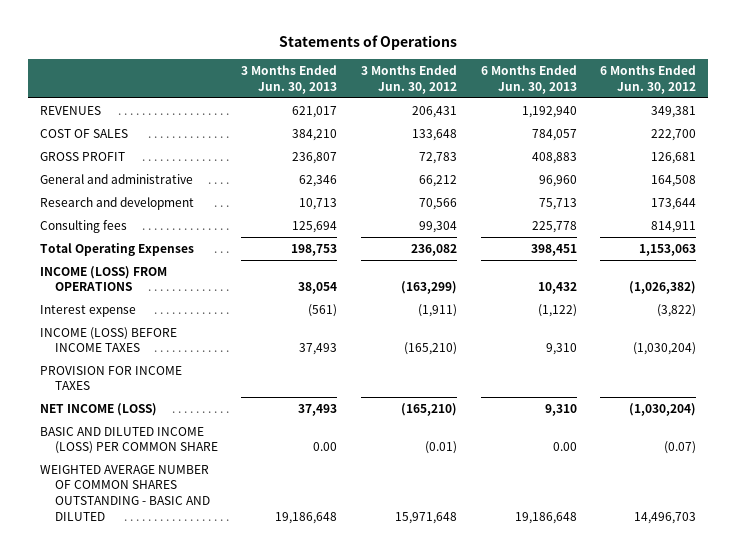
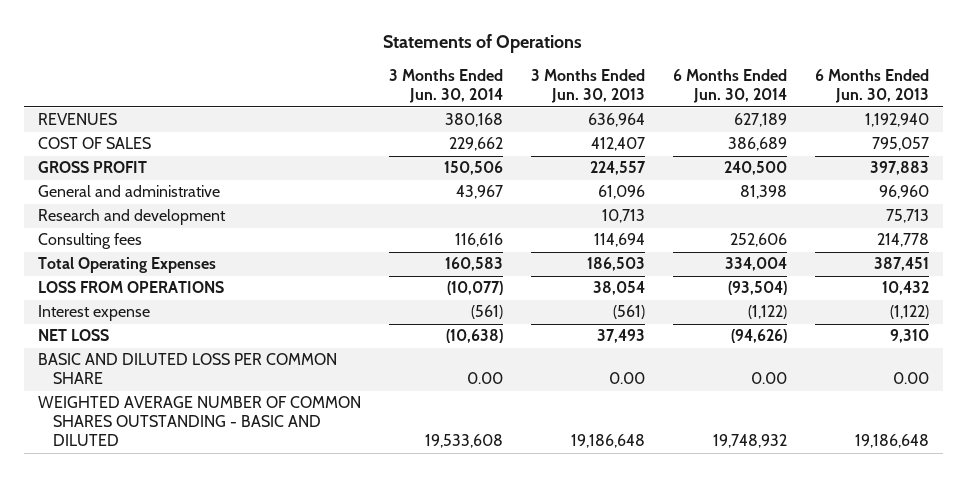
[360,65,457,94] 3 Months Ended Jun. 30, 2012 -> none
[600,65,697,94] 6 Months Ended Jun. 30, 2012 -> none
none -> [388,69,503,104] 3 Months Ended Jun. 30, 2014
none -> [672,69,787,104] 6 Months Ended Jun. 30, 2014
[292,105,338,118] 621,017 -> [587,113,645,128] 636,964
[292,128,338,141] 384,210 -> [590,137,645,152] 412,407
[531,128,577,141] 784,057 -> [871,137,929,152] 795,057
[292,151,338,164] 236,807 -> [589,161,646,176] 224,557
[531,151,577,164] 408,883 -> [869,161,929,176] 397,883
[299,174,338,187] 62,346 -> [597,185,645,200] 61,096
[292,220,338,233] 125,694 -> [593,233,645,248] 114,694
[531,220,577,233] 225,778 -> [876,233,929,248] 214,778
[291,243,338,256] 198,753 -> [586,257,645,272] 186,503
[530,243,577,256] 398,451 -> [873,257,929,272] 387,451
[39,265,167,292] INCOME (LOSS) FROM OPERATIONS -> [37,281,224,294] LOSS FROM OPERATIONS
[39,326,177,353] INCOME (LOSS) BEFORE INCOME TAXES -> none
[39,365,182,391] PROVISION FOR INCOME TAXES -> none
[39,402,157,416] NET INCOME (LOSS) -> [37,329,109,342] NET LOSS
[39,426,218,455] BASIC AND DILUTED INCOME (LOSS) PER COMMON SHARE -> [37,353,337,385] BASIC AND DILUTED LOSS PER COMMON SHARE

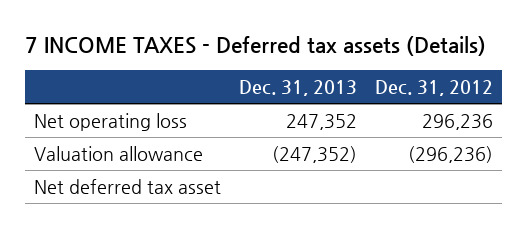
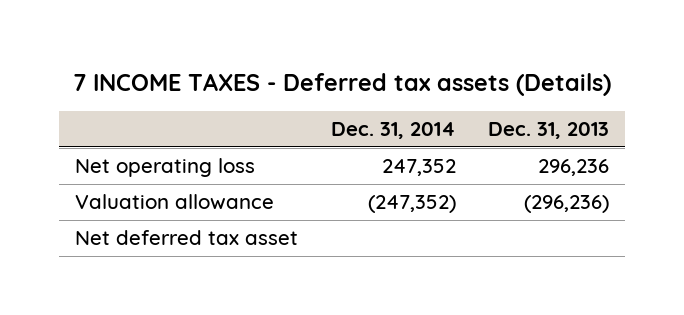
[375,79,494,96] Dec. 31, 2012 -> none
none -> [330,122,456,140] Dec. 31, 2014
[285,113,357,130] 247,352 -> [538,159,610,177] 296,236
[271,145,357,163] (247,352) -> [524,195,610,214] (296,236)

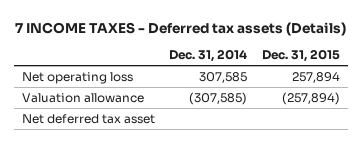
[488,122,610,140] Dec. 31, 2013 -> none
none -> [262,49,341,63] Dec. 31, 2015
[381,159,456,177] 247,352 -> [199,71,248,83] 307,585
[367,195,456,214] (247,352) -> [189,91,248,105] (307,585)

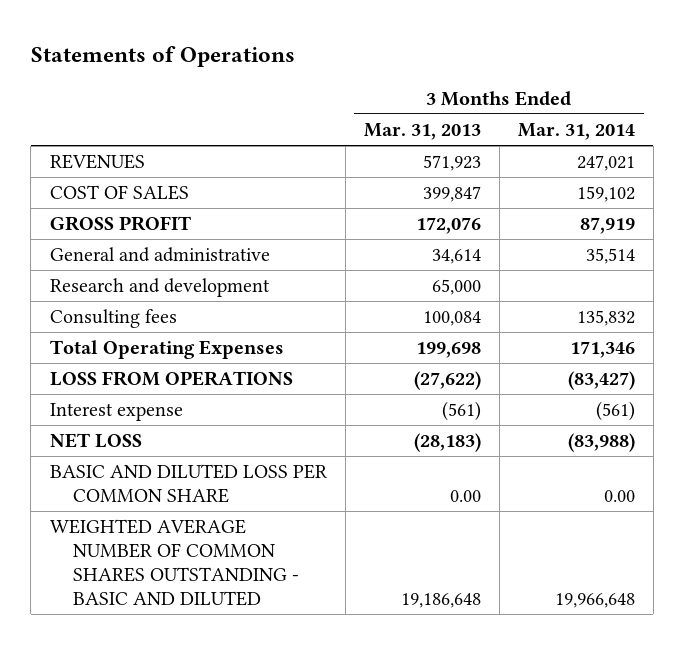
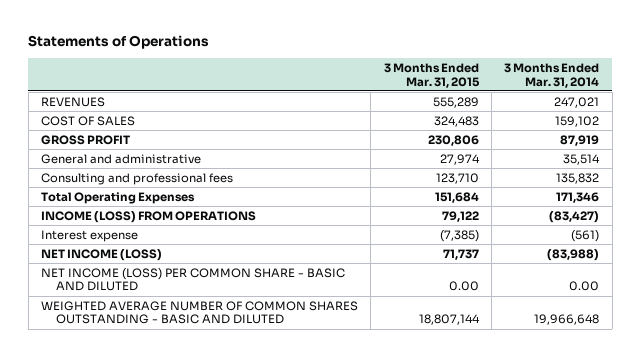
[363,123,481,141] Mar. 31, 2013 -> none
none -> [383,63,480,88] 3 Months Ended Mar. 31, 2015
[49,278,270,298] Research and development -> none
[49,309,177,329] Consulting fees -> [41,172,234,185] Consulting and professional fees
[49,371,293,387] LOSS FROM OPERATIONS -> [41,210,257,223] INCOME (LOSS) FROM OPERATIONS
[49,433,142,449] NET LOSS -> [41,248,163,261] NET INCOME (LOSS)
[49,464,327,504] BASIC AND DILUTED LOSS PER COMMON SHARE -> [41,267,346,292] NET INCOME (LOSS) PER COMMON SHARE - BASIC AND DILUTED

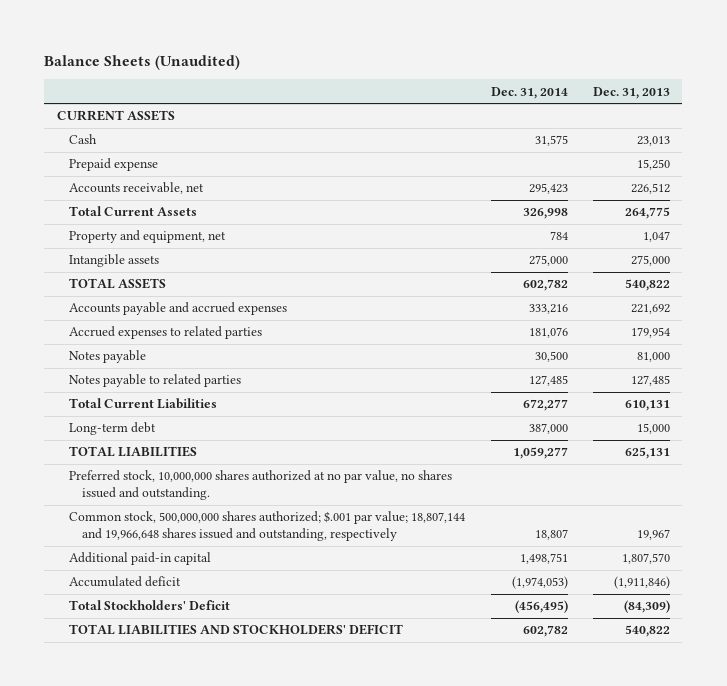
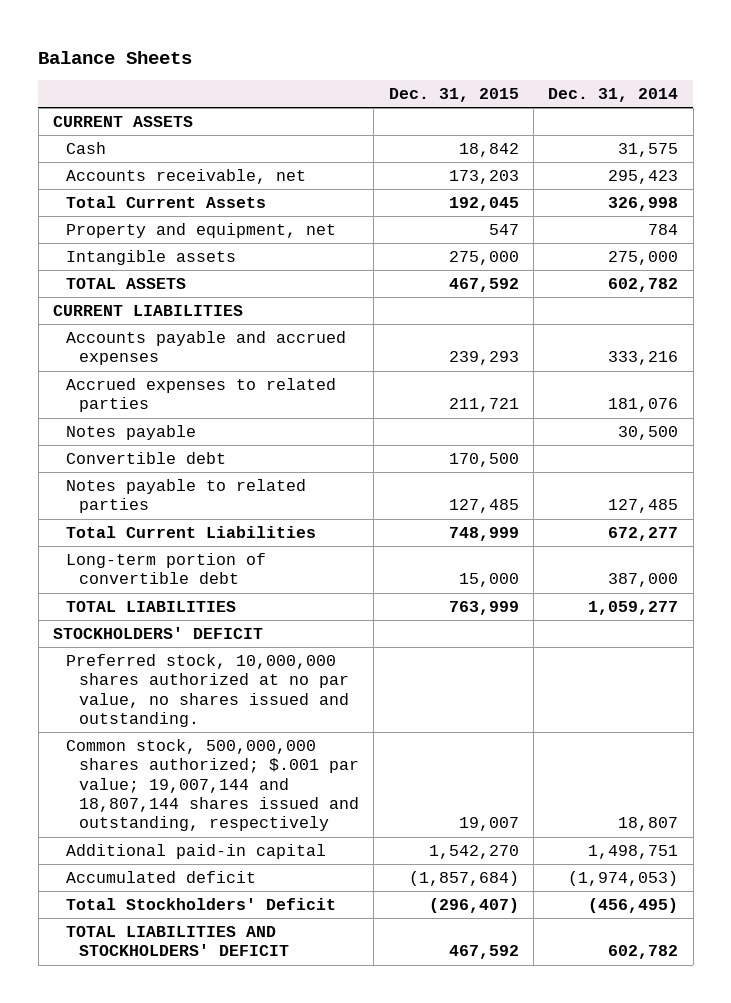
[44,54,241,70] Balance Sheets (Unaudited) -> [38,50,193,64] Balance Sheets
[592,86,670,99] Dec. 31, 2013 -> none
none -> [388,88,519,103] Dec. 31, 2015
[69,158,159,172] Prepaid expense -> none
none -> [53,305,244,317] CURRENT LIABILITIES
none -> [66,452,227,465] Convertible debt
[69,422,157,436] Long-term debt -> [66,553,267,585] Long-term portion of convertible debt
none -> [53,627,264,640] STOCKHOLDERS' DEFICIT
[69,511,466,542] Common stock, 500,000,000 shares authorized; $.001 par value; 18,807,144 and 19,966,648 shares issued and outstanding, respectively -> [66,739,360,832] Common stock, 500,000,000 shares authorized; $.001 par value; 19,007,144 and 18,807,144 shares issued and outstanding, respectively

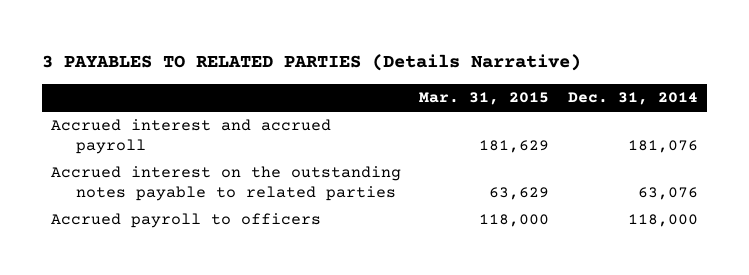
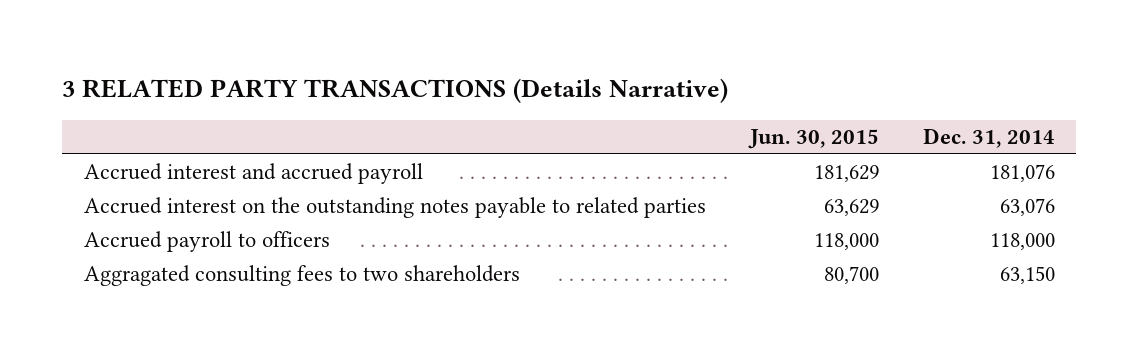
[41,54,581,72] 3 PAYABLES TO RELATED PARTIES (Details Narrative) -> [62,78,729,104] 3 RELATED PARTY TRANSACTIONS (Details Narrative)
[419,92,550,106] Mar. 31, 2015 -> none
none -> [747,129,879,150] Jun. 30, 2015
none -> [83,265,520,287] Aggragated consulting fees to two shareholders

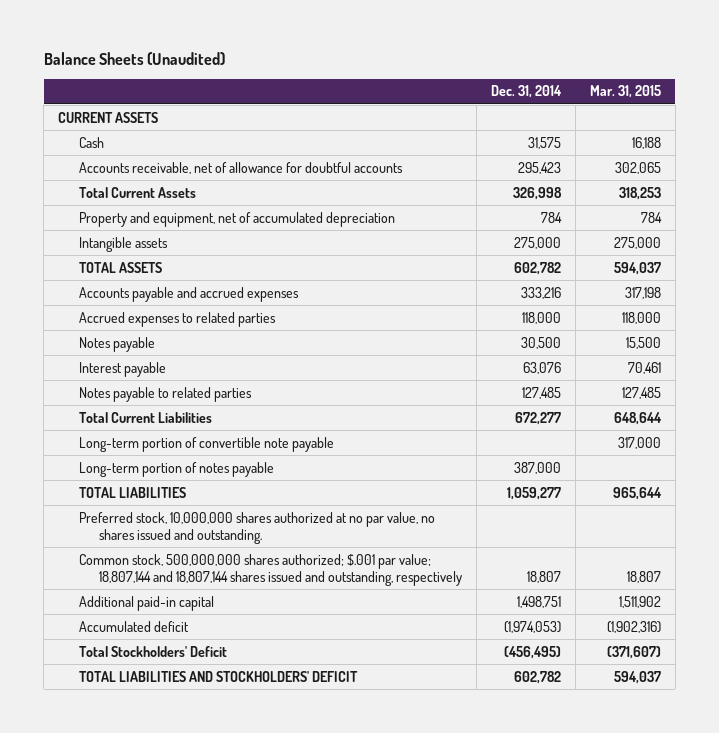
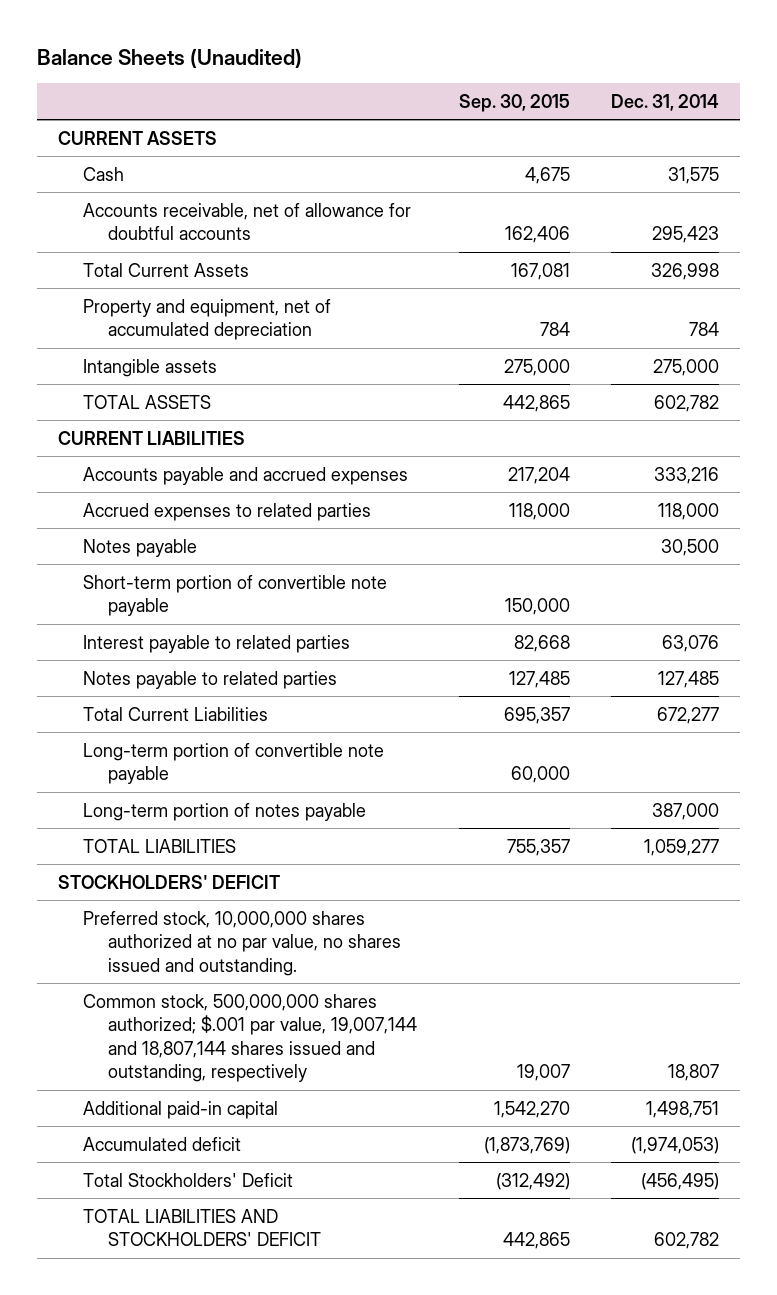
[589,85,661,99] Mar. 31, 2015 -> none
none -> [458,93,570,112] Sep. 30, 2015
none -> [57,430,245,445] CURRENT LIABILITIES
none -> [82,574,387,617] Short-term portion of convertible note payable
[78,361,166,377] Interest payable -> [82,634,350,653] Interest payable to related parties
none -> [57,874,280,889] STOCKHOLDERS' DEFICIT
[78,553,463,586] Common stock, 500,000,000 shares authorized; $.001 par value; 18,807,144 and 18,807,144 shares issued and outstanding, respectively -> [82,993,418,1083] Common stock, 500,000,000 shares authorized; $.001 par value, 19,007,144 and 18,807,144 shares issued and outstanding, respectively

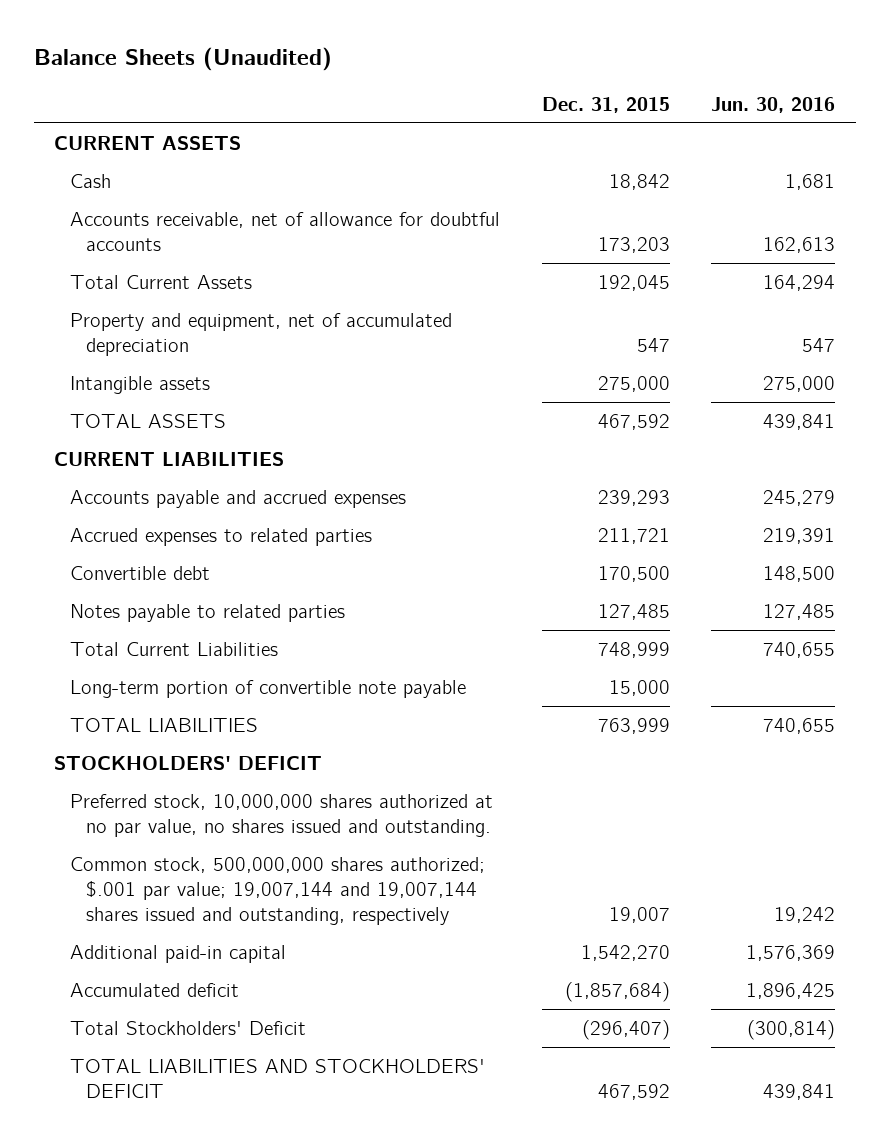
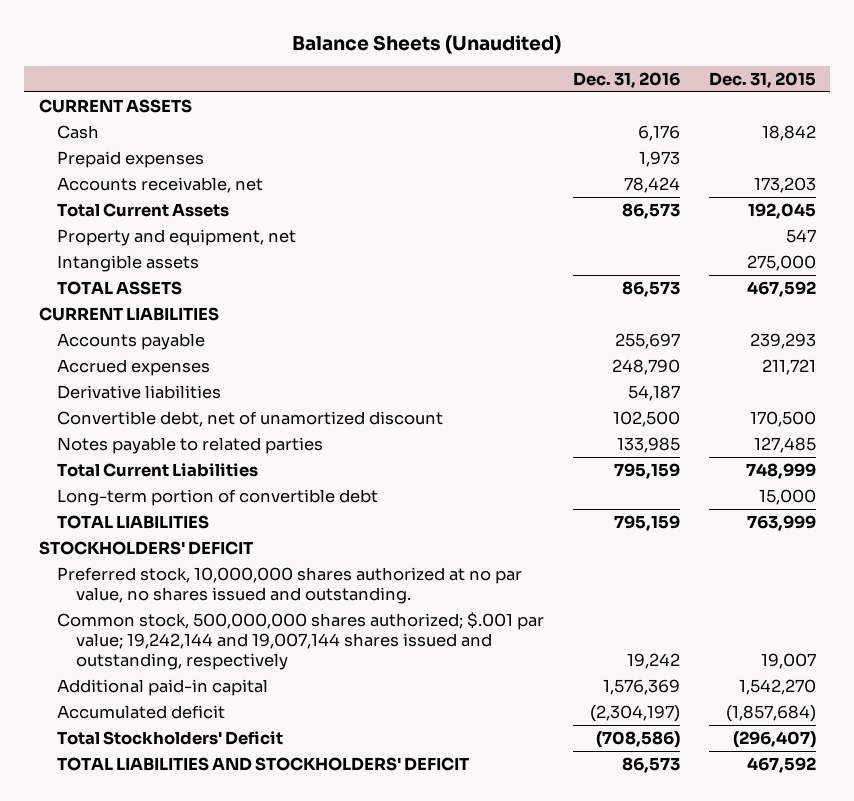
[711,96,836,113] Jun. 30, 2016 -> none
none -> [573,71,681,88] Dec. 31, 2016
none -> [57,150,205,168] Prepaid expenses
[70,211,501,251] Accounts receivable, net of allowance for doubtful accounts -> [57,176,264,193] Accounts receivable, net
[70,312,453,356] Property and equipment, net of accumulated depreciation -> [57,228,297,246] Property and equipment, net
[70,489,407,508] Accounts payable and accrued expenses -> [57,332,206,350] Accounts payable
[70,527,373,546] Accrued expenses to related parties -> [57,358,211,376] Accrued expenses
none -> [57,384,222,399] Derivative liabilities
[70,565,211,580] Convertible debt -> [57,410,444,427] Convertible debt, net of unamortized discount
[70,679,467,698] Long-term portion of convertible note payable -> [57,488,379,506] Long-term portion of convertible debt
[70,856,486,925] Common stock, 500,000,000 shares authorized; $.001 par value; 19,007,144 and 19,007,144 shares issued and outstanding, respectively -> [57,611,545,670] Common stock, 500,000,000 shares authorized; $.001 par value; 19,242,144 and 19,007,144 shares issued and outstanding, respectively

